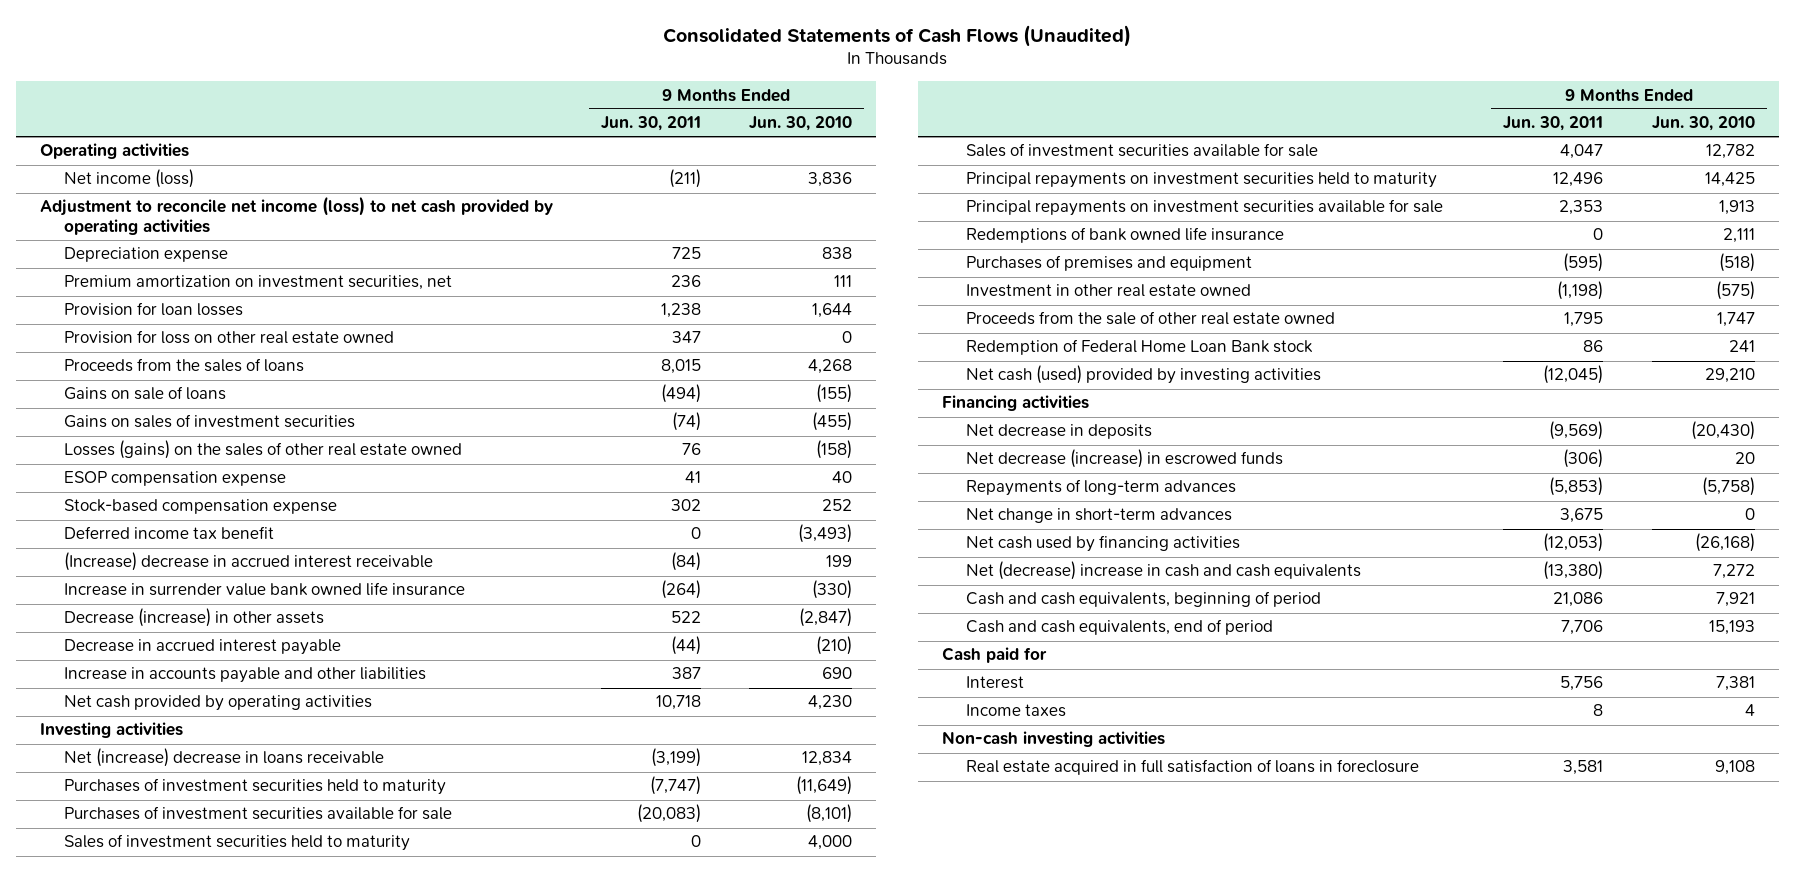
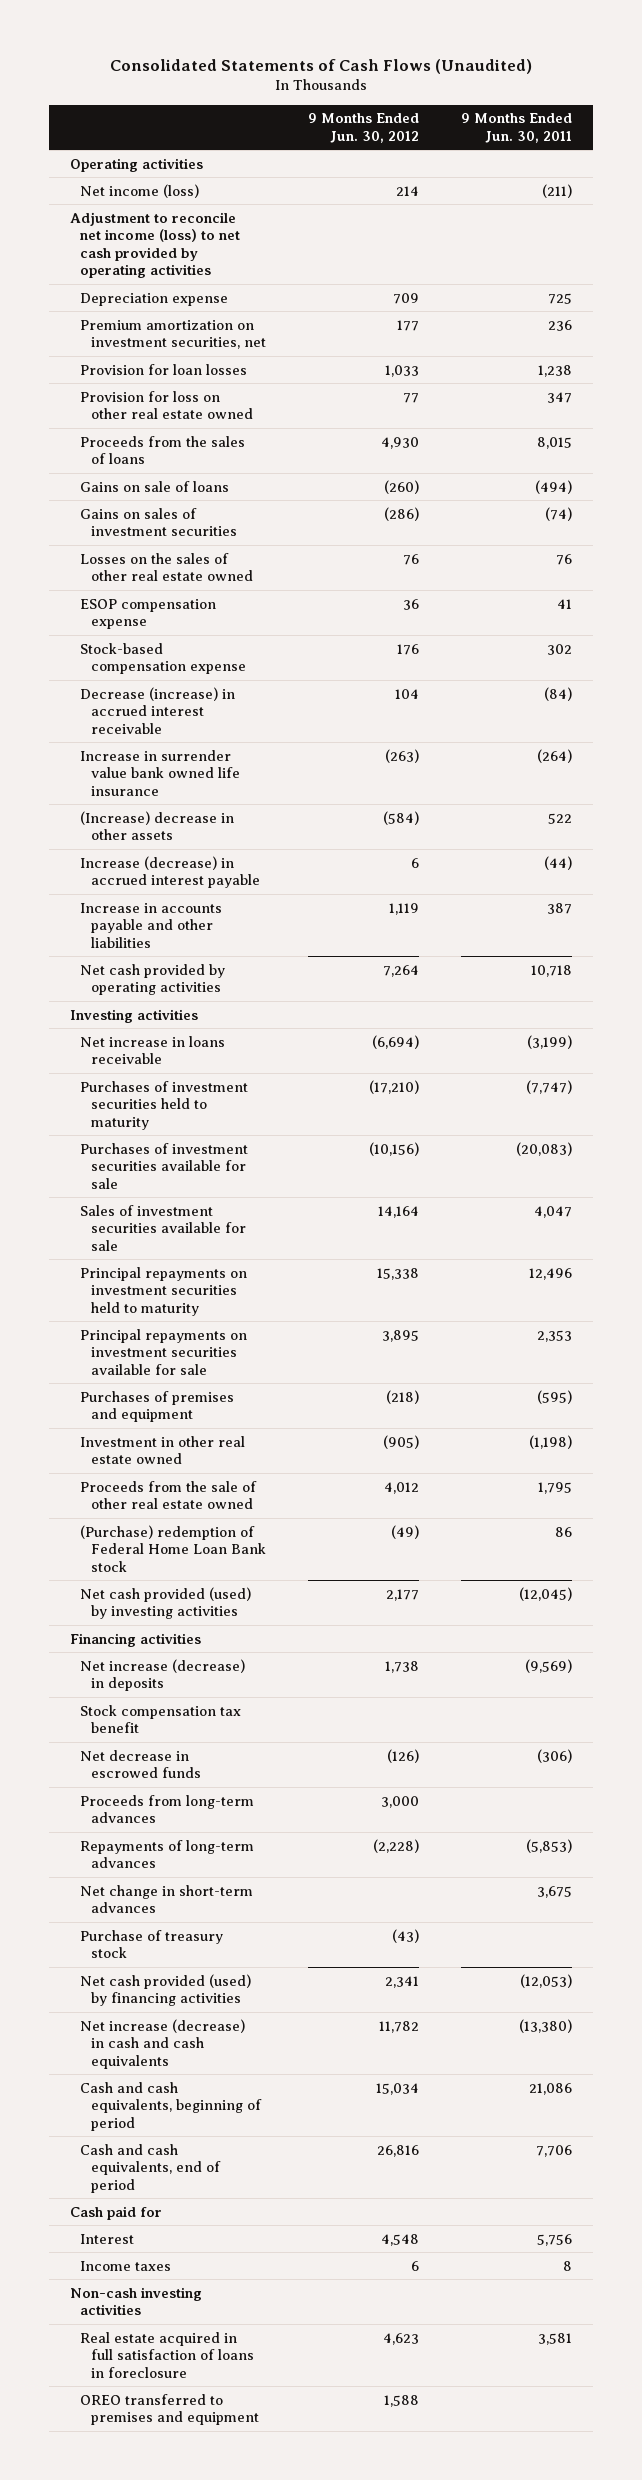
[748,116,852,132] Jun. 30, 2010 -> none
none -> [307,113,419,143] 9 Months Ended Jun. 30, 2012
[63,440,462,460] Losses (gains) on the sales of other real estate owned -> [80,552,253,582] Losses on the sales of other real estate owned
[63,526,274,540] Deferred income tax benefit -> none
[63,552,433,572] (Increase) decrease in accrued interest receivable -> [80,686,236,734] Decrease (increase) in accrued interest receivable
[63,608,324,628] Decrease (increase) in other assets -> [80,810,235,841] (Increase) decrease in other assets
[63,639,341,656] Decrease in accrued interest payable -> [80,855,260,889] Increase (decrease) in accrued interest payable
[63,748,384,768] Net (increase) decrease in loans receivable -> [80,1035,226,1065] Net increase in loans receivable
[63,834,410,852] Sales of investment securities held to maturity -> none
[966,227,1285,244] Redemptions of bank owned life insurance -> none
[966,339,1314,356] Redemption of Federal Home Loan Bank stock -> [80,1524,266,1572] (Purchase) redemption of Federal Home Loan Bank stock
[966,365,1322,385] Net cash (used) provided by investing activities -> [80,1586,252,1620] Net cash provided (used) by investing activities
[966,424,1153,440] Net decrease in deposits -> [80,1658,246,1692] Net increase (decrease) in deposits
none -> [80,1704,242,1734] Stock compensation tax benefit
[966,449,1284,469] Net decrease (increase) in escrowed funds -> [80,1749,201,1779] Net decrease in escrowed funds
none -> [80,1794,255,1824] Proceeds from long-term advances
none -> [80,1929,224,1959] Purchase of treasury stock
[966,535,1241,553] Net cash used by financing activities -> [80,1973,252,2007] Net cash provided (used) by financing activities
[966,561,1362,581] Net (decrease) increase in cash and cash equivalents -> [80,2018,246,2069] Net increase (decrease) in cash and cash equivalents
none -> [80,2393,259,2426] OREO transferred to premises and equipment

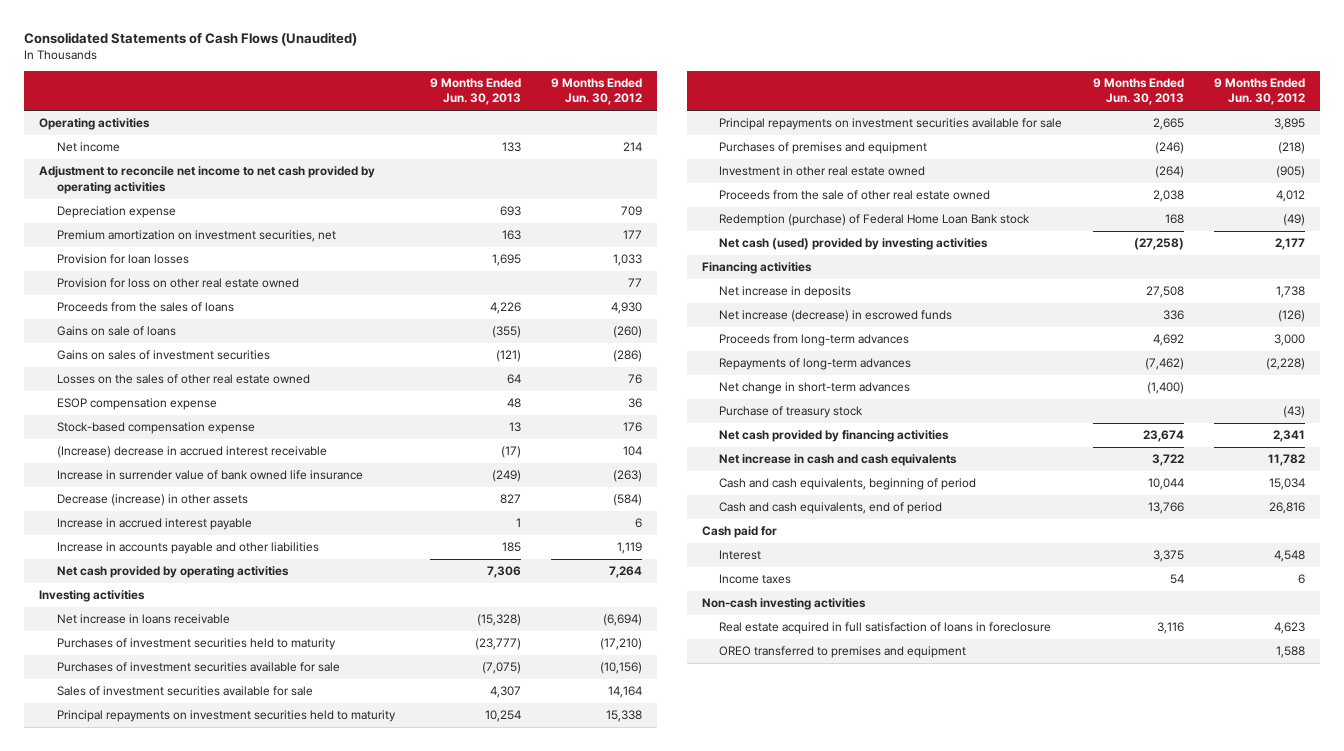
[461,113,573,143] 9 Months Ended Jun. 30, 2011 -> none
none -> [429,77,521,106] 9 Months Ended Jun. 30, 2013
[80,183,200,198] Net income (loss) -> [56,142,120,153] Net income
[69,211,241,279] Adjustment to reconcile net income (loss) to net cash provided by operating activities -> [39,166,376,194] Adjustment to reconcile net income to net cash provided by operating activities
[80,686,236,734] Decrease (increase) in accrued interest receivable -> [56,446,327,459] (Increase) decrease in accrued interest receivable
[80,749,240,796] Increase in surrender value bank owned life insurance -> [56,470,363,481] Increase in surrender value of bank owned life insurance
[80,810,235,841] (Increase) decrease in other assets -> [56,494,248,507] Decrease (increase) in other assets
[80,855,260,889] Increase (decrease) in accrued interest payable -> [56,518,252,531] Increase in accrued interest payable
[80,1524,266,1572] (Purchase) redemption of Federal Home Loan Bank stock -> [719,214,1031,227] Redemption (purchase) of Federal Home Loan Bank stock
[80,1586,252,1620] Net cash provided (used) by investing activities -> [719,238,989,251] Net cash (used) provided by investing activities
[80,1704,242,1734] Stock compensation tax benefit -> none
[80,1658,246,1692] Net increase (decrease) in deposits -> [719,286,852,299] Net increase in deposits
[80,1749,201,1779] Net decrease in escrowed funds -> [719,310,953,323] Net increase (decrease) in escrowed funds
[80,1973,252,2007] Net cash provided (used) by financing activities -> [719,430,950,443] Net cash provided by financing activities
[80,2018,246,2069] Net increase (decrease) in cash and cash equivalents -> [719,454,958,467] Net increase in cash and cash equivalents

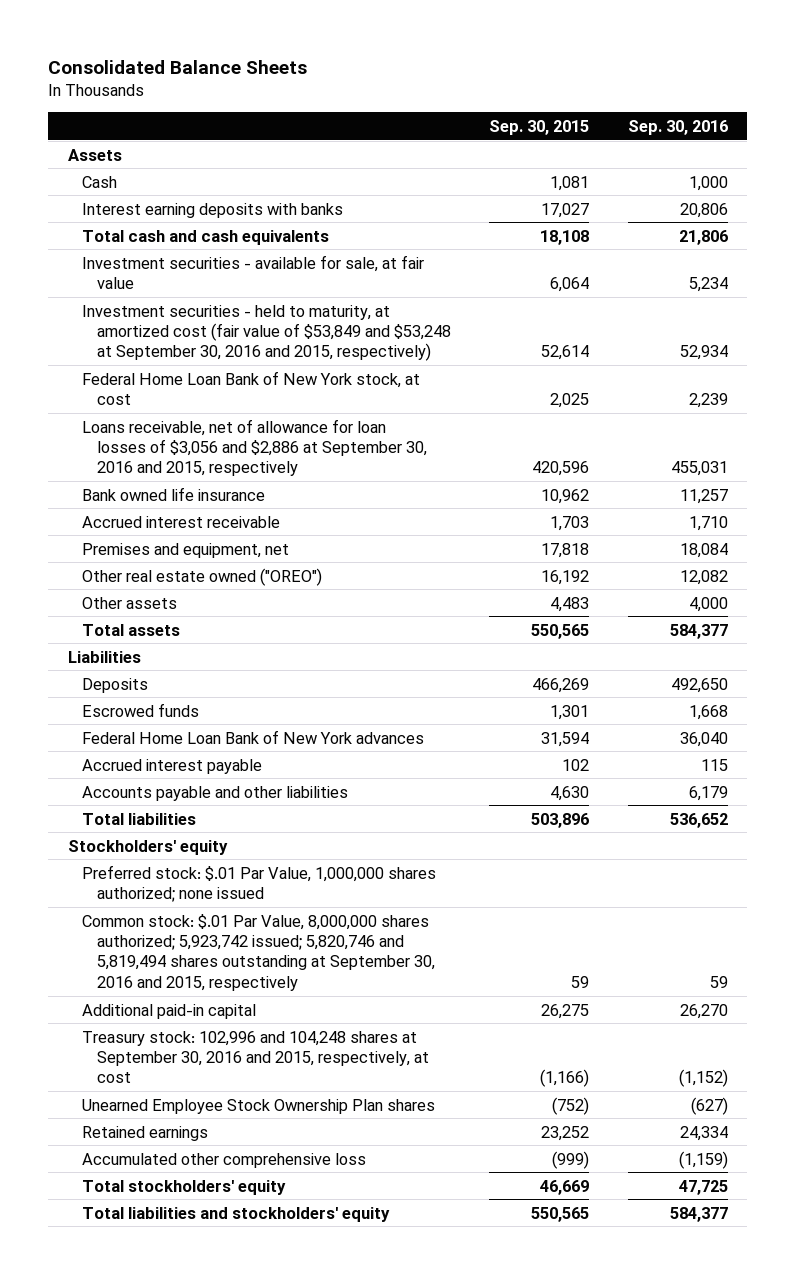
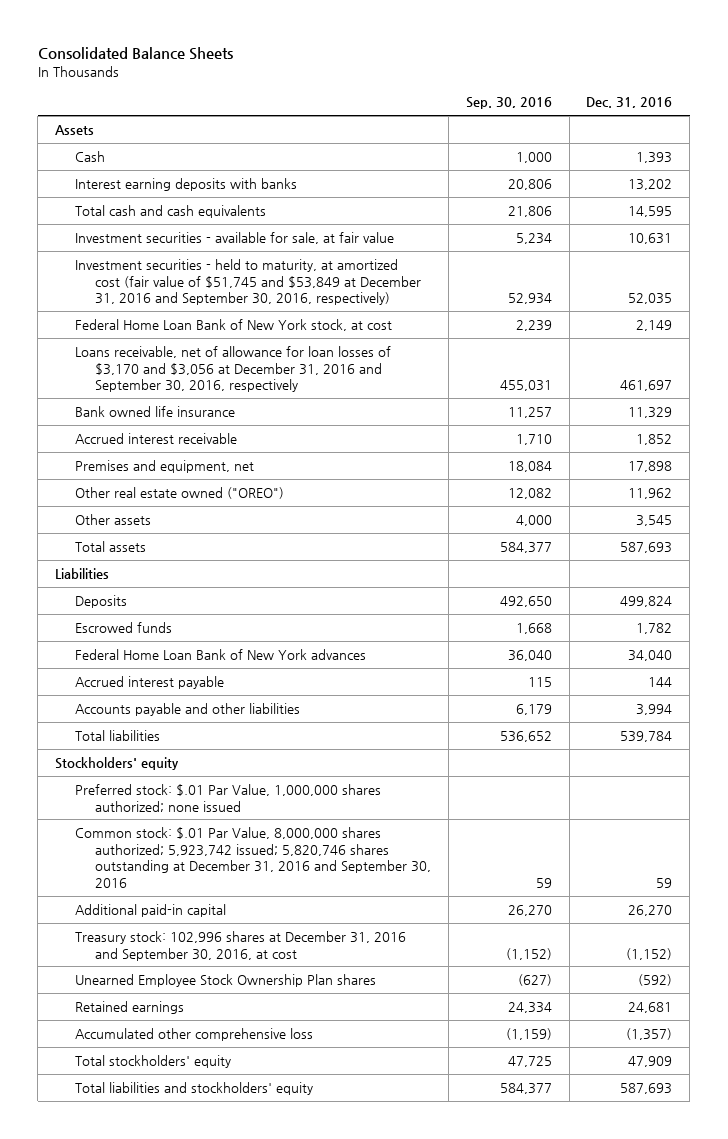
[489,119,590,135] Sep. 30, 2015 -> none
none -> [586,97,673,109] Dec. 31, 2016
[82,304,451,362] Investment securities - held to maturity, at amortized cost (fair value of $53,849 and $53,248 at September 30, 2016 and 2015, respectively) -> [75,258,422,306] Investment securities - held to maturity, at amortized cost (fair value of $51,745 and $53,849 at December 31, 2016 and September 30, 2016, respectively)
[82,418,427,477] Loans receivable, net of allowance for loan losses of $3,056 and $2,886 at September 30, 2016 and 2015, respectively -> [75,345,392,393] Loans receivable, net of allowance for loan losses of $3,170 and $3,056 at December 31, 2016 and September 30, 2016, respectively
[82,913,435,991] Common stock: $.01 Par Value, 8,000,000 shares authorized; 5,923,742 issued; 5,820,746 and 5,819,494 shares outstanding at September 30, 2016 and 2015, respectively -> [75,826,432,888] Common stock: $.01 Par Value, 8,000,000 shares authorized; 5,923,742 issued; 5,820,746 shares outstanding at December 31, 2016 and September 30, 2016
[82,1030,429,1084] Treasury stock: 102,996 and 104,248 shares at September 30, 2016 and 2015, respectively, at cost -> [75,930,407,961] Treasury stock: 102,996 shares at December 31, 2016 and September 30, 2016, at cost

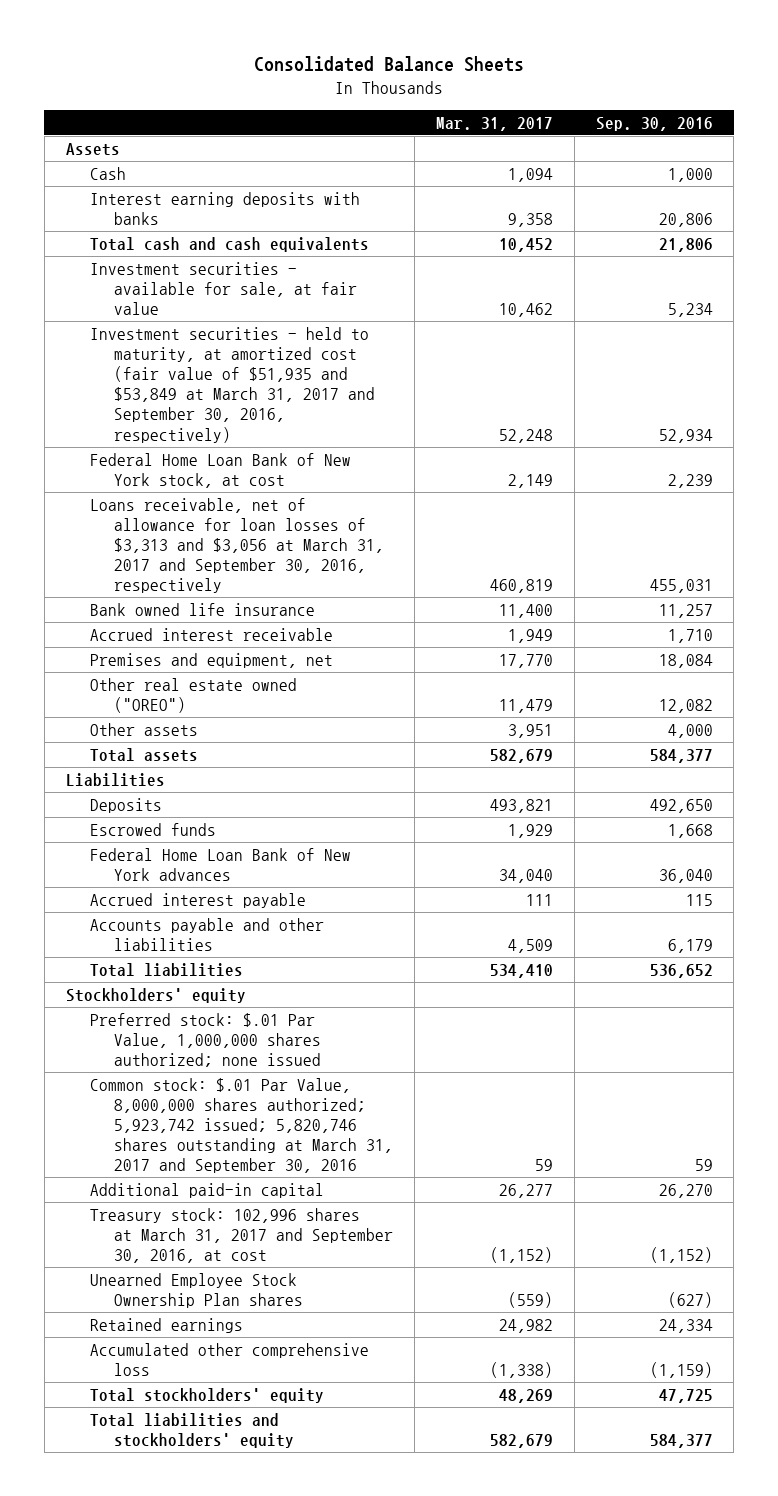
[586,97,673,109] Dec. 31, 2016 -> none
none -> [435,116,553,131] Mar. 31, 2017
[75,258,422,306] Investment securities - held to maturity, at amortized cost (fair value of $51,745 and $53,849 at December 31, 2016 and September 30, 2016, respectively) -> [89,326,375,443] Investment securities - held to maturity, at amortized cost (fair value of $51,935 and $53,849 at March 31, 2017 and September 30, 2016, respectively)
[75,345,392,393] Loans receivable, net of allowance for loan losses of $3,170 and $3,056 at December 31, 2016 and September 30, 2016, respectively -> [89,497,384,594] Loans receivable, net of allowance for loan losses of $3,313 and $3,056 at March 31, 2017 and September 30, 2016, respectively
[75,826,432,888] Common stock: $.01 Par Value, 8,000,000 shares authorized; 5,923,742 issued; 5,820,746 shares outstanding at December 31, 2016 and September 30, 2016 -> [89,1077,393,1174] Common stock: $.01 Par Value, 8,000,000 shares authorized; 5,923,742 issued; 5,820,746 shares outstanding at March 31, 2017 and September 30, 2016
[75,930,407,961] Treasury stock: 102,996 shares at December 31, 2016 and September 30, 2016, at cost -> [89,1207,393,1264] Treasury stock: 102,996 shares at March 31, 2017 and September 30, 2016, at cost

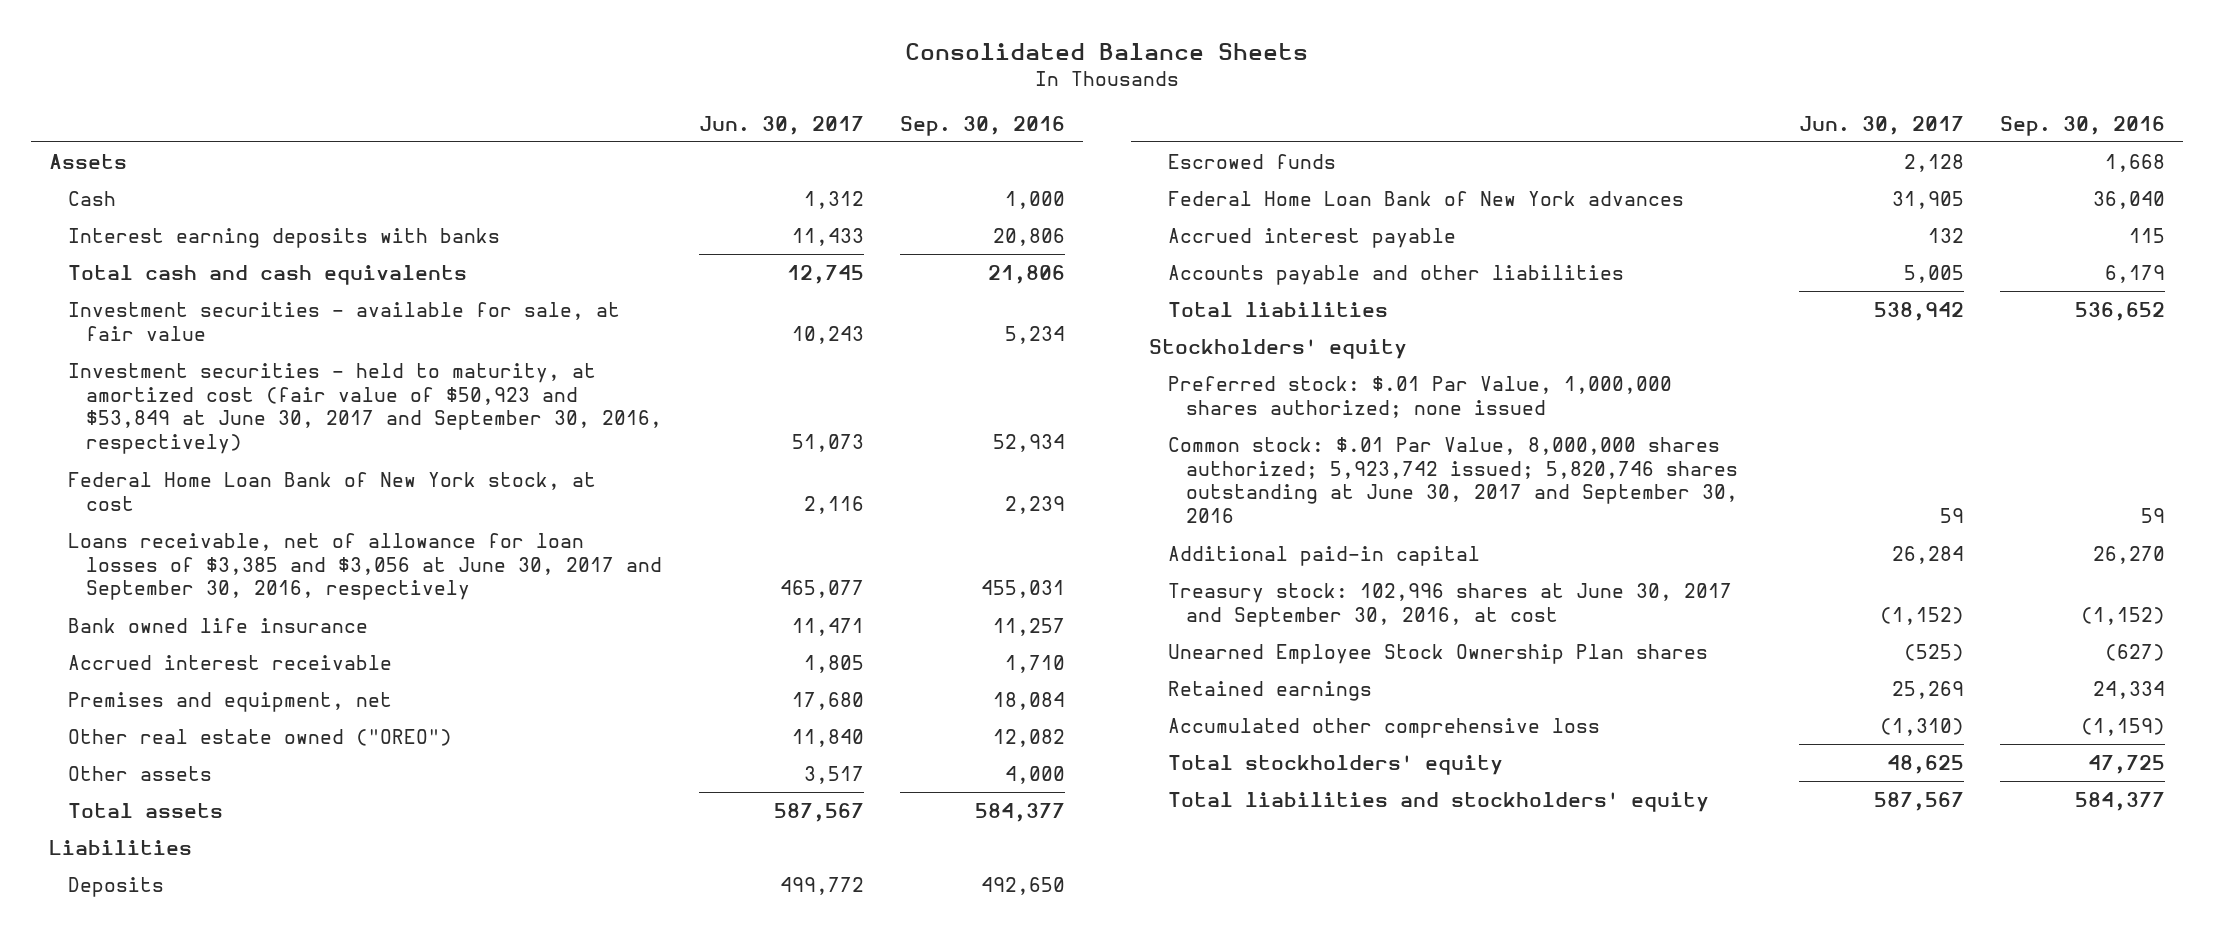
[435,116,553,131] Mar. 31, 2017 -> none
none -> [698,115,864,135] Jun. 30, 2017
[89,326,375,443] Investment securities - held to maturity, at amortized cost (fair value of $51,935 and $53,849 at March 31, 2017 and September 30, 2016, respectively) -> [67,362,663,455] Investment securities - held to maturity, at amortized cost (fair value of $50,923 and $53,849 at June 30, 2017 and September 30, 2016, respectively)
[89,497,384,594] Loans receivable, net of allowance for loan losses of $3,313 and $3,056 at March 31, 2017 and September 30, 2016, respectively -> [67,532,663,601] Loans receivable, net of allowance for loan losses of $3,385 and $3,056 at June 30, 2017 and September 30, 2016, respectively
[89,1077,393,1174] Common stock: $.01 Par Value, 8,000,000 shares authorized; 5,923,742 issued; 5,820,746 shares outstanding at March 31, 2017 and September 30, 2016 -> [1167,436,1739,524] Common stock: $.01 Par Value, 8,000,000 shares authorized; 5,923,742 issued; 5,820,746 shares outstanding at June 30, 2017 and September 30, 2016
[89,1207,393,1264] Treasury stock: 102,996 shares at March 31, 2017 and September 30, 2016, at cost -> [1167,582,1732,627] Treasury stock: 102,996 shares at June 30, 2017 and September 30, 2016, at cost

